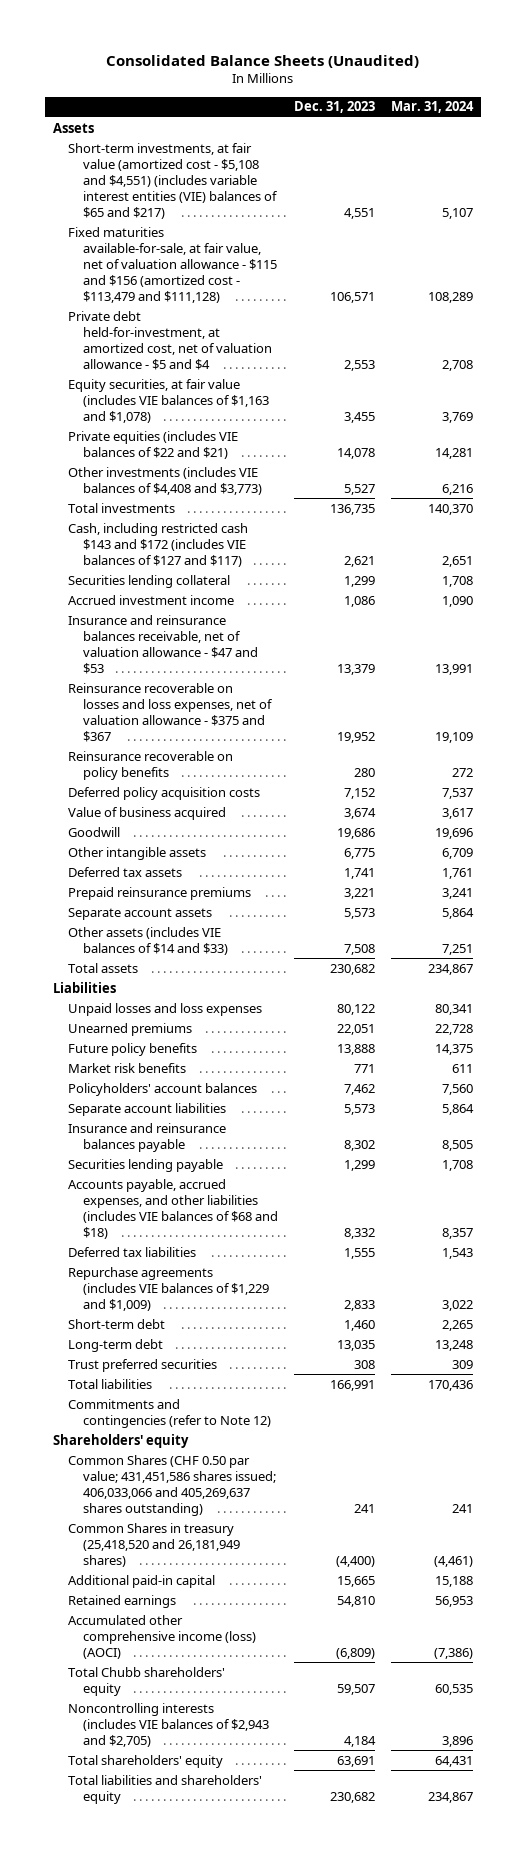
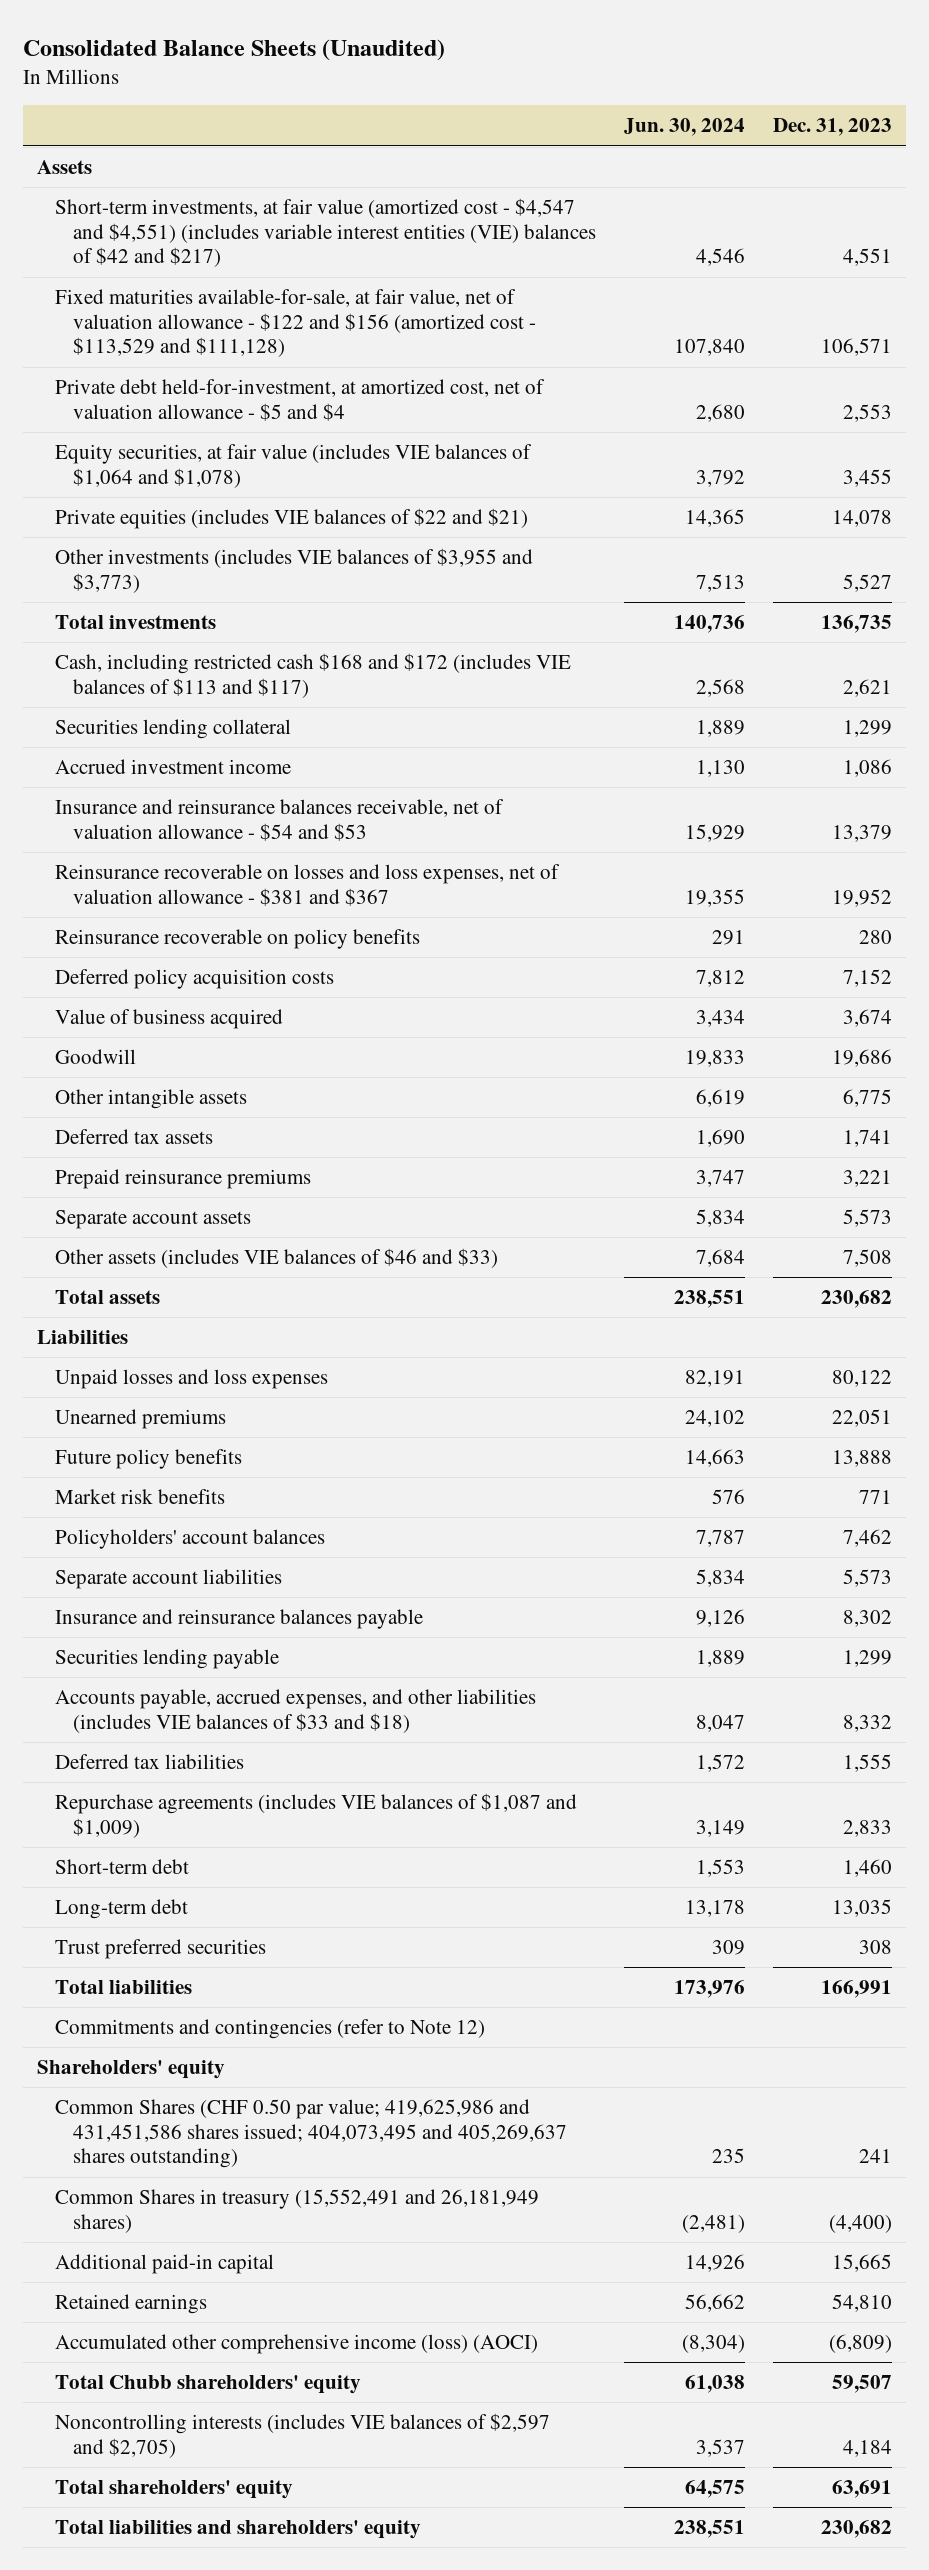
[391,101,475,114] Mar. 31, 2024 -> none
none -> [623,118,745,137] Jun. 30, 2024
[67,142,278,219] Short-term investments, at fair value (amortized cost - $5,108 and $4,551) (includes variable interest entities (VIE) balances of $65 and $217) -> [55,198,597,268] Short-term investments, at fair value (amortized cost - $4,547 and $4,551) (includes variable interest entities (VIE) balances of $42 and $217)
[67,226,277,303] Fixed maturities available-for-sale, at fair value, net of valuation allowance - $115 and $156 (amortized cost - $113,479 and $111,128) -> [55,289,537,358] Fixed maturities available-for-sale, at fair value, net of valuation allowance - $122 and $156 (amortized cost - $113,529 and $111,128)
[67,378,269,423] Equity securities, at fair value (includes VIE balances of $1,163 and $1,078) -> [55,444,533,488] Equity securities, at fair value (includes VIE balances of $1,064 and $1,078)
[67,466,262,495] Other investments (includes VIE balances of $4,408 and $3,773) -> [55,548,534,593] Other investments (includes VIE balances of $3,955 and $3,773)
[67,522,248,567] Cash, including restricted cash $143 and $172 (includes VIE balances of $127 and $117) -> [55,653,572,698] Cash, including restricted cash $168 and $172 (includes VIE balances of $113 and $117)
[67,614,258,674] Insurance and reinsurance balances receivable, net of valuation allowance - $47 and $53 -> [55,799,505,841] Insurance and reinsurance balances receivable, net of valuation allowance - $54 and $53
[67,682,273,742] Reinsurance recoverable on losses and loss expenses, net of valuation allowance - $375 and $367 -> [55,864,561,906] Reinsurance recoverable on losses and loss expenses, net of valuation allowance - $381 and $367
[67,926,228,955] Other assets (includes VIE balances of $14 and $33) -> [55,1248,499,1269] Other assets (includes VIE balances of $46 and $33)
[67,1178,278,1239] Accounts payable, accrued expenses, and other liabilities (includes VIE balances of $68 and $18) -> [55,1689,537,1733] Accounts payable, accrued expenses, and other liabilities (includes VIE balances of $33 and $18)
[67,1266,269,1311] Repurchase agreements (includes VIE balances of $1,229 and $1,009) -> [55,1793,578,1838] Repurchase agreements (includes VIE balances of $1,087 and $1,009)
[67,1454,276,1516] Common Shares (CHF 0.50 par value; 431,451,586 shares issued; 406,033,066 and 405,269,637 shares outstanding) -> [55,2099,568,2169] Common Shares (CHF 0.50 par value; 419,625,986 and 431,451,586 shares issued; 404,073,495 and 405,269,637 shares outstanding)
[67,1522,240,1567] Common Shares in treasury (25,418,520 and 26,181,949 shares) -> [55,2189,540,2233] Common Shares in treasury (15,552,491 and 26,181,949 shares)
[67,1702,269,1747] Noncontrolling interests (includes VIE balances of $2,943 and $2,705) -> [55,2413,551,2458] Noncontrolling interests (includes VIE balances of $2,597 and $2,705)

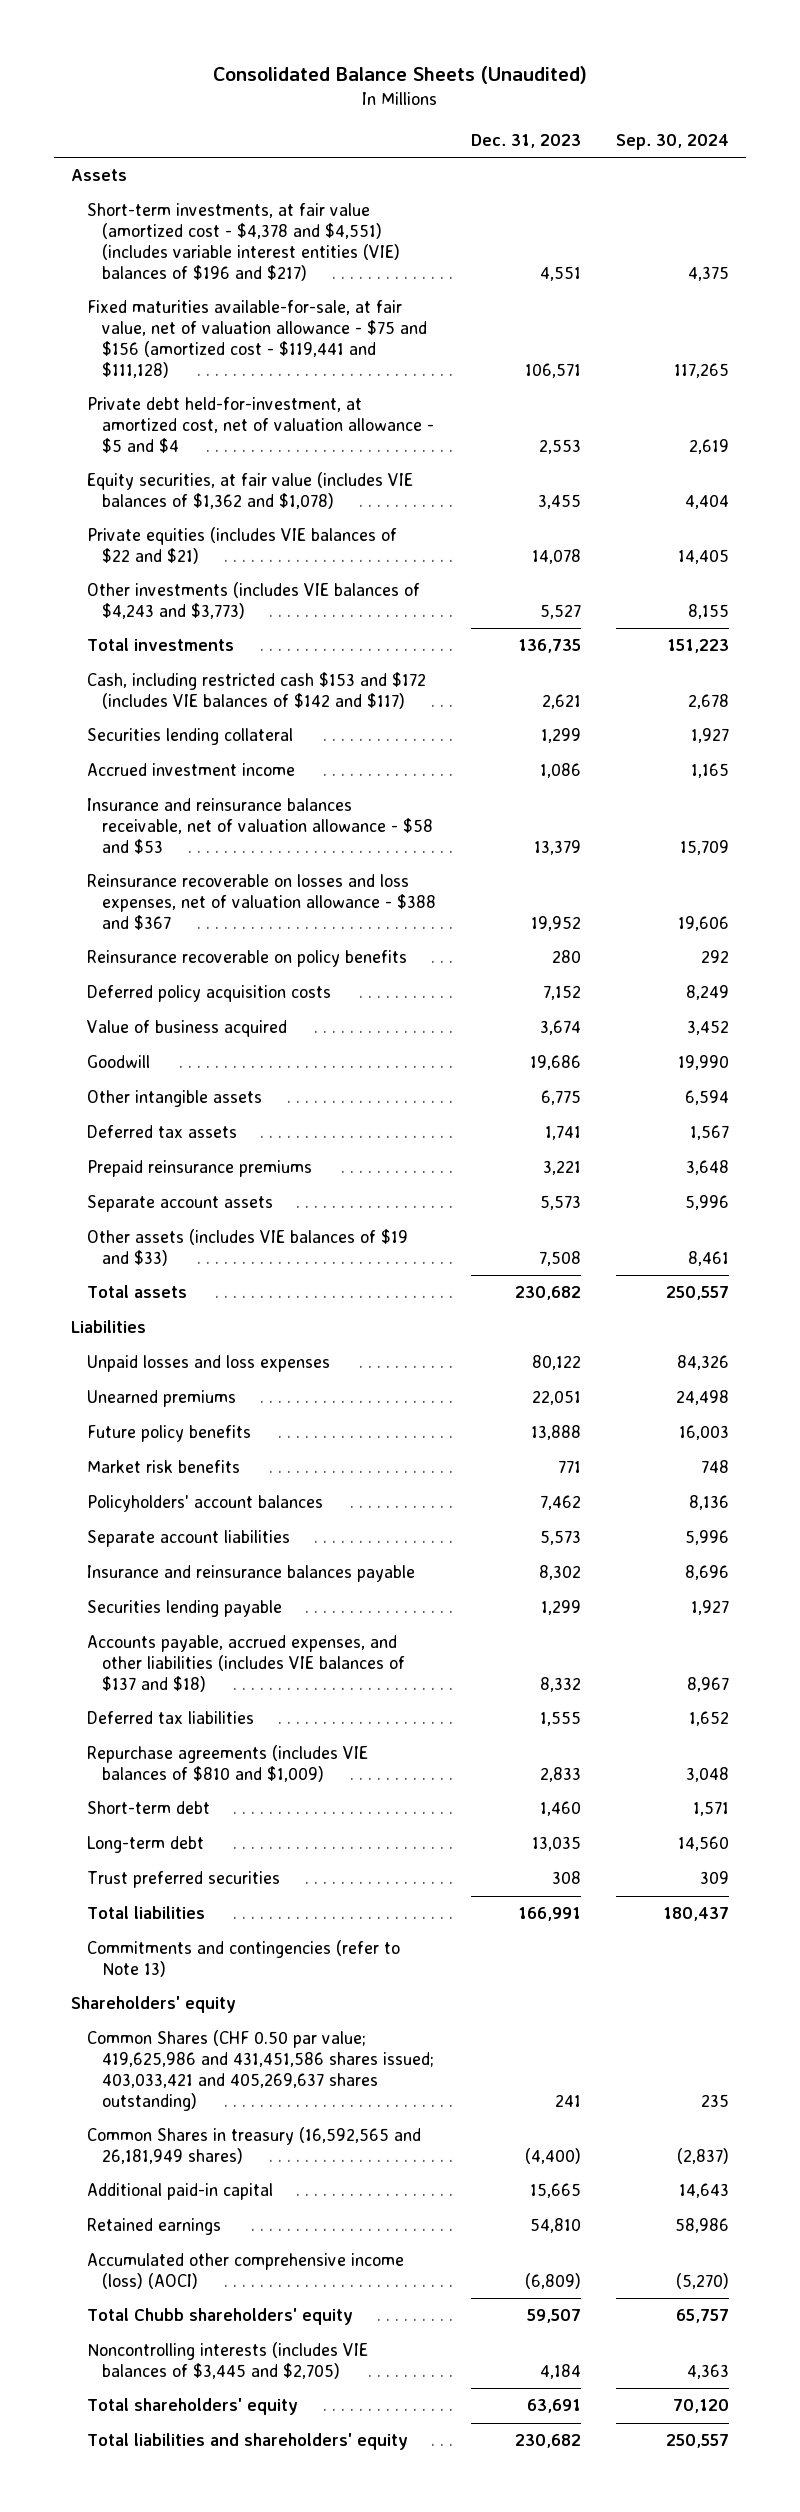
[623,118,745,137] Jun. 30, 2024 -> none
none -> [615,134,729,151] Sep. 30, 2024
[55,198,597,268] Short-term investments, at fair value (amortized cost - $4,547 and $4,551) (includes variable interest entities (VIE) balances of $42 and $217) -> [86,203,401,282] Short-term investments, at fair value (amortized cost - $4,378 and $4,551) (includes variable interest entities (VIE) balances of $196 and $217)
[55,289,537,358] Fixed maturities available-for-sale, at fair value, net of valuation allowance - $122 and $156 (amortized cost - $113,529 and $111,128) -> [86,300,428,379] Fixed maturities available-for-sale, at fair value, net of valuation allowance - $75 and $156 (amortized cost - $119,441 and $111,128)
[55,444,533,488] Equity securities, at fair value (includes VIE balances of $1,064 and $1,078) -> [86,472,413,510] Equity securities, at fair value (includes VIE balances of $1,362 and $1,078)
[55,548,534,593] Other investments (includes VIE balances of $3,955 and $3,773) -> [86,582,420,620] Other investments (includes VIE balances of $4,243 and $3,773)
[55,653,572,698] Cash, including restricted cash $168 and $172 (includes VIE balances of $113 and $117) -> [86,672,426,710] Cash, including restricted cash $153 and $172 (includes VIE balances of $142 and $117)
[55,799,505,841] Insurance and reinsurance balances receivable, net of valuation allowance - $54 and $53 -> [86,798,434,855] Insurance and reinsurance balances receivable, net of valuation allowance - $58 and $53
[55,864,561,906] Reinsurance recoverable on losses and loss expenses, net of valuation allowance - $381 and $367 -> [86,874,437,931] Reinsurance recoverable on losses and loss expenses, net of valuation allowance - $388 and $367
[55,1248,499,1269] Other assets (includes VIE balances of $46 and $33) -> [86,1229,408,1267] Other assets (includes VIE balances of $19 and $33)
[55,1689,537,1733] Accounts payable, accrued expenses, and other liabilities (includes VIE balances of $33 and $18) -> [86,1635,406,1693] Accounts payable, accrued expenses, and other liabilities (includes VIE balances of $137 and $18)
[55,1793,578,1838] Repurchase agreements (includes VIE balances of $1,087 and $1,009) -> [86,1745,368,1783] Repurchase agreements (includes VIE balances of $810 and $1,009)
[55,2019,486,2040] Commitments and contingencies (refer to Note 12) -> [86,1940,400,1978] Commitments and contingencies (refer to Note 13)
[55,2099,568,2169] Common Shares (CHF 0.50 par value; 419,625,986 and 431,451,586 shares issued; 404,073,495 and 405,269,637 shares outstanding) -> [86,2030,435,2112] Common Shares (CHF 0.50 par value; 419,625,986 and 431,451,586 shares issued; 403,033,421 and 405,269,637 shares outstanding)
[55,2189,540,2233] Common Shares in treasury (15,552,491 and 26,181,949 shares) -> [86,2127,421,2165] Common Shares in treasury (16,592,565 and 26,181,949 shares)
[55,2413,551,2458] Noncontrolling interests (includes VIE balances of $2,597 and $2,705) -> [86,2342,368,2380] Noncontrolling interests (includes VIE balances of $3,445 and $2,705)

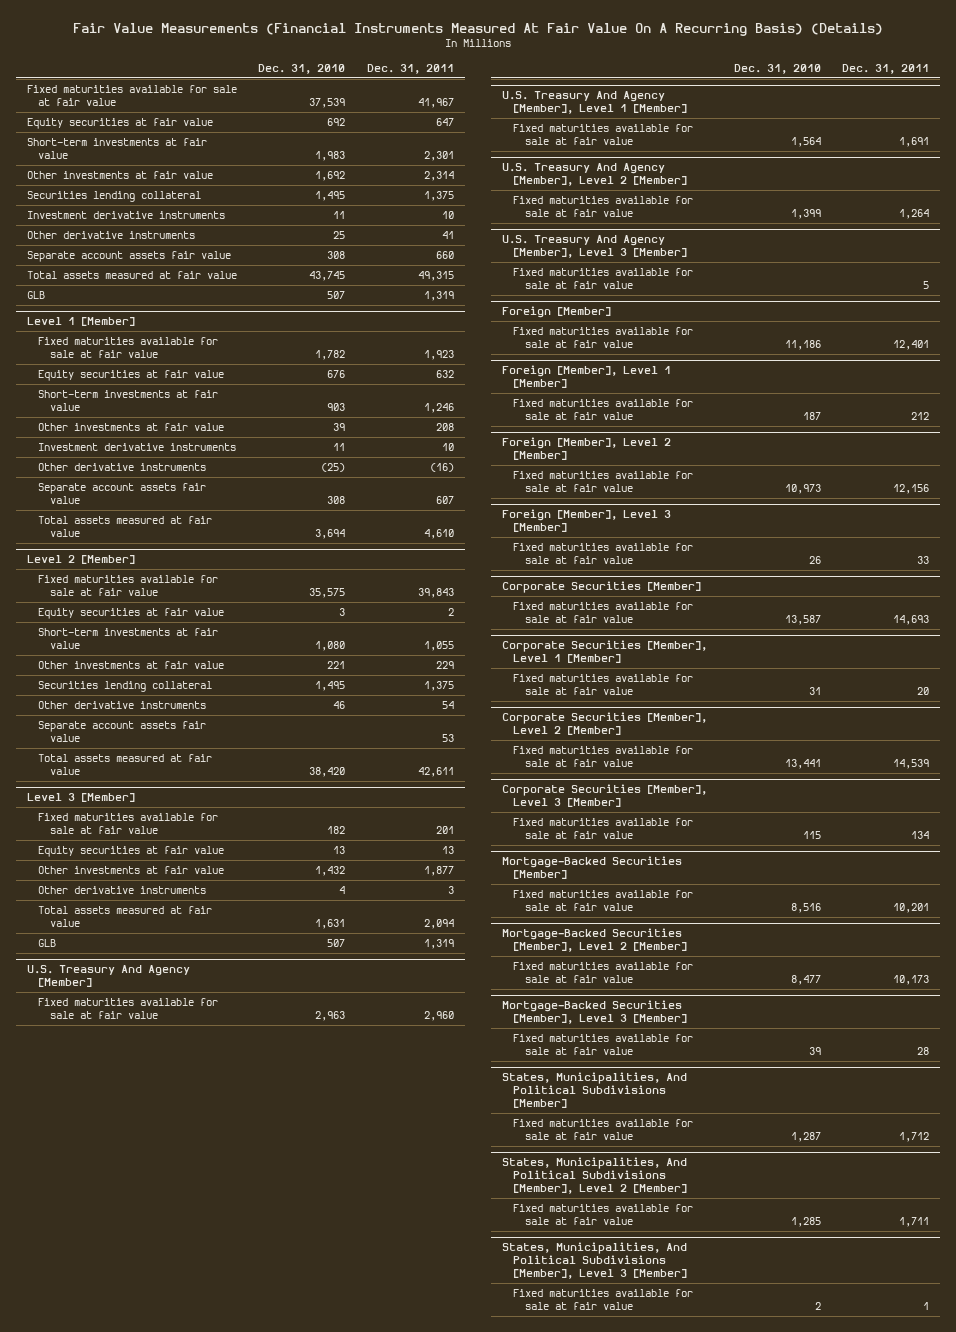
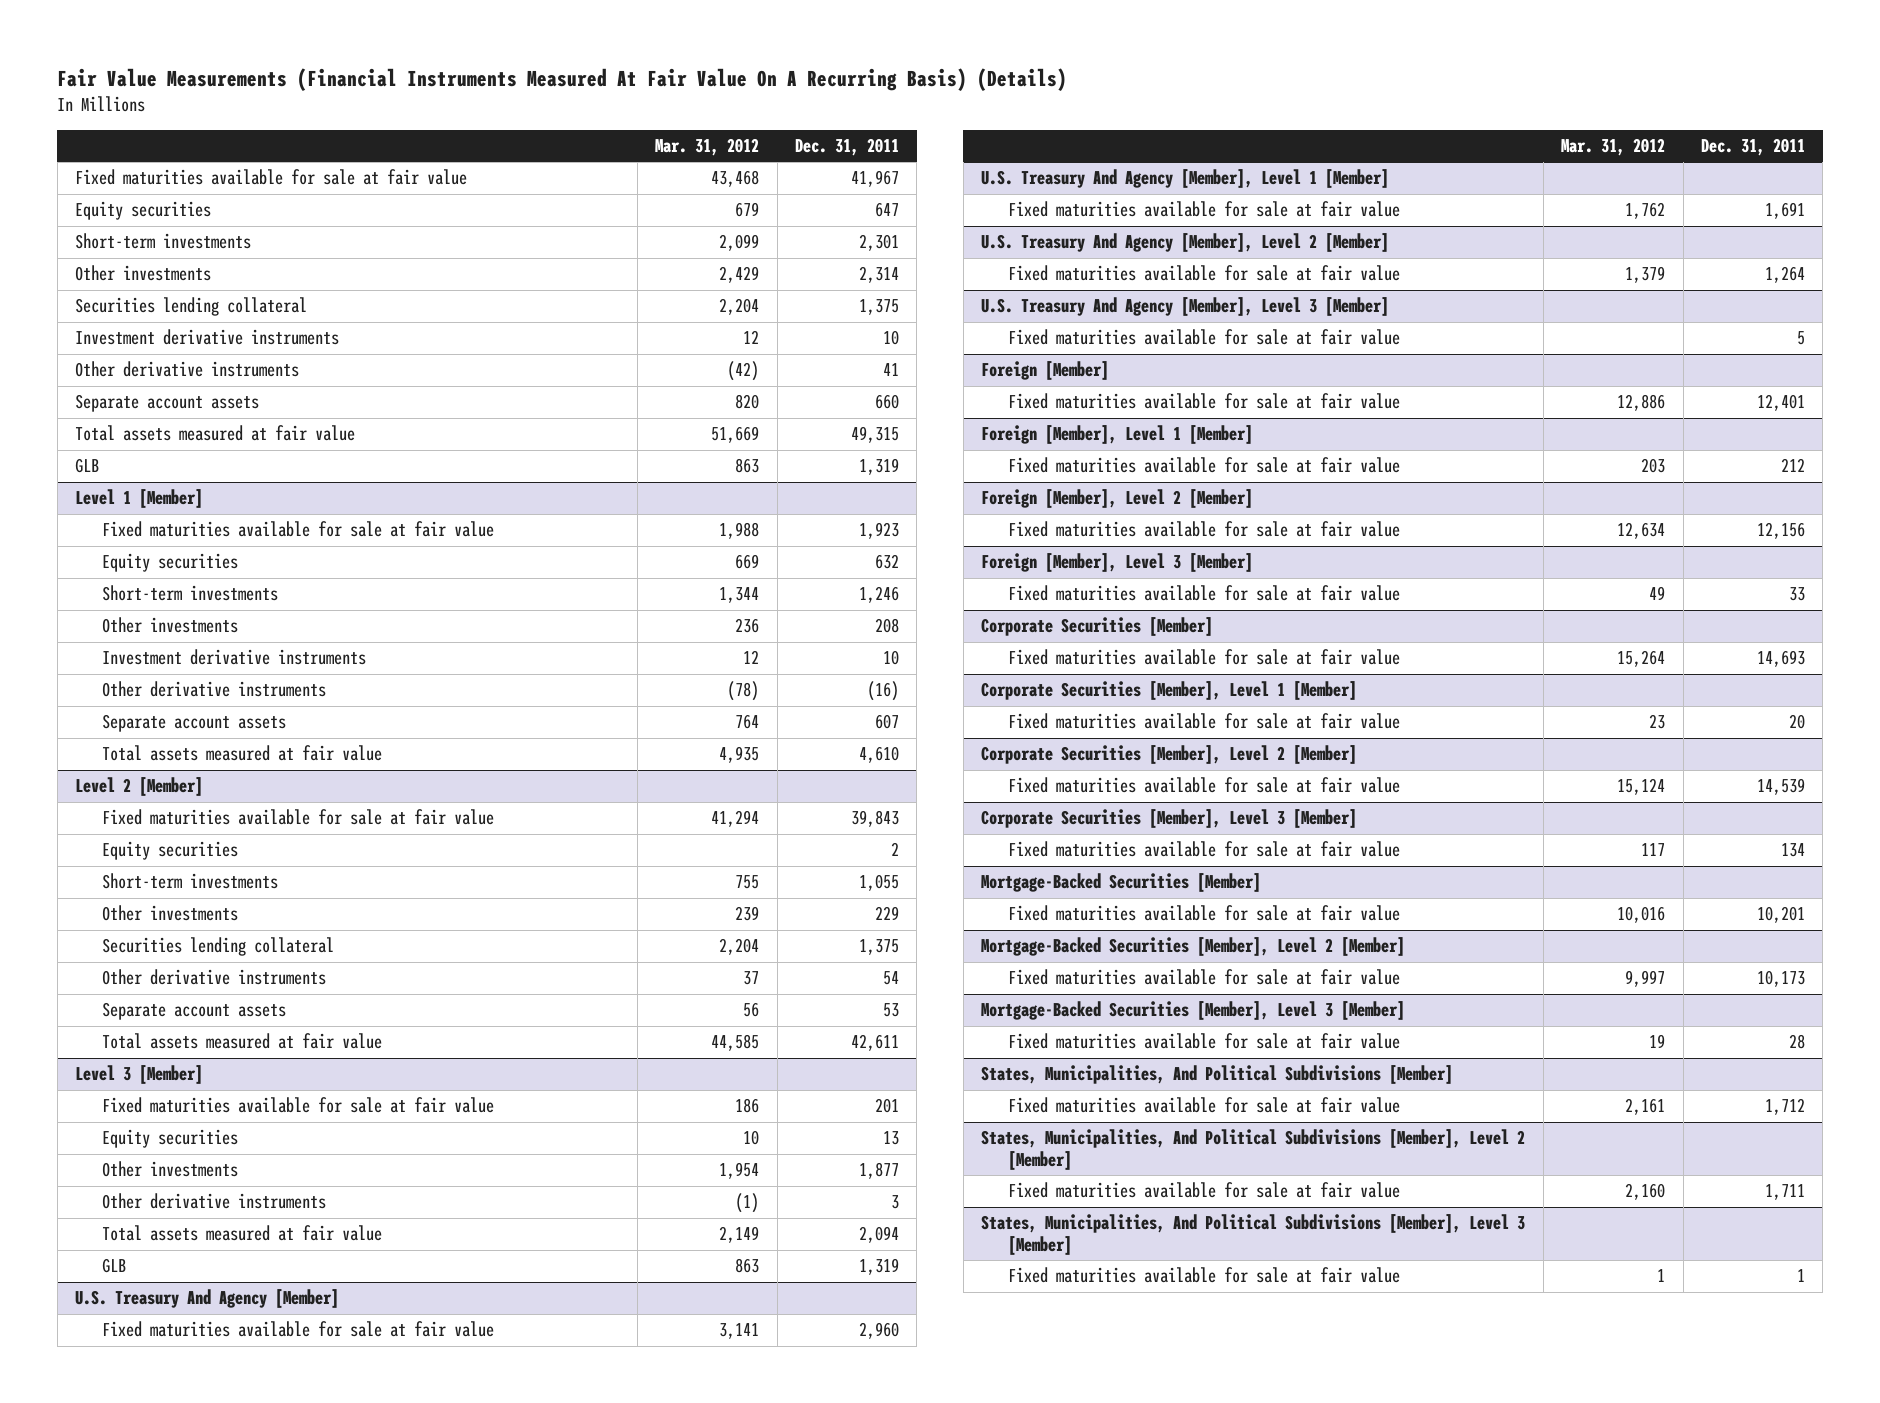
[258,63,346,74] Dec. 31, 2010 -> none
none -> [655,138,760,157] Mar. 31, 2012
[26,117,213,129] Equity securities at fair value -> [75,201,212,221] Equity securities
[26,137,207,159] Short-term investments at fair value -> [75,233,252,250] Short-term investments
[26,170,213,179] Other investments at fair value -> [75,265,212,282] Other investments
[26,250,231,262] Separate account assets fair value -> [75,394,260,413] Separate account assets
[38,369,225,381] Equity securities at fair value -> [101,553,238,573] Equity securities
[38,389,219,411] Short-term investments at fair value -> [101,585,278,602] Short-term investments
[38,422,225,431] Other investments at fair value -> [101,617,238,634] Other investments
[38,482,207,504] Separate account assets fair value -> [101,714,286,733] Separate account assets
[38,607,225,619] Equity securities at fair value -> [101,841,238,861] Equity securities
[38,627,219,649] Short-term investments at fair value -> [101,873,278,890] Short-term investments
[38,660,225,669] Other investments at fair value -> [101,905,238,922] Other investments
[38,720,207,742] Separate account assets fair value -> [101,1002,286,1021] Separate account assets
[38,845,225,857] Equity securities at fair value -> [101,1129,238,1149] Equity securities
[38,865,225,874] Other investments at fair value -> [101,1161,238,1178] Other investments

